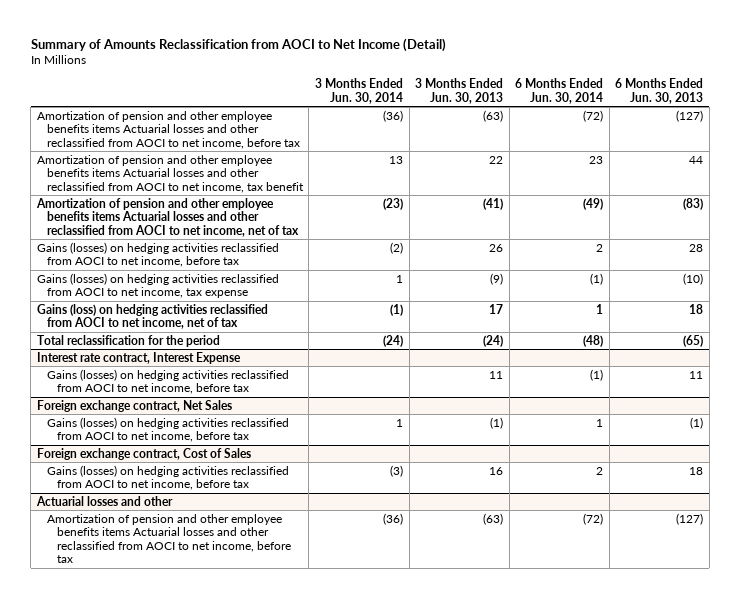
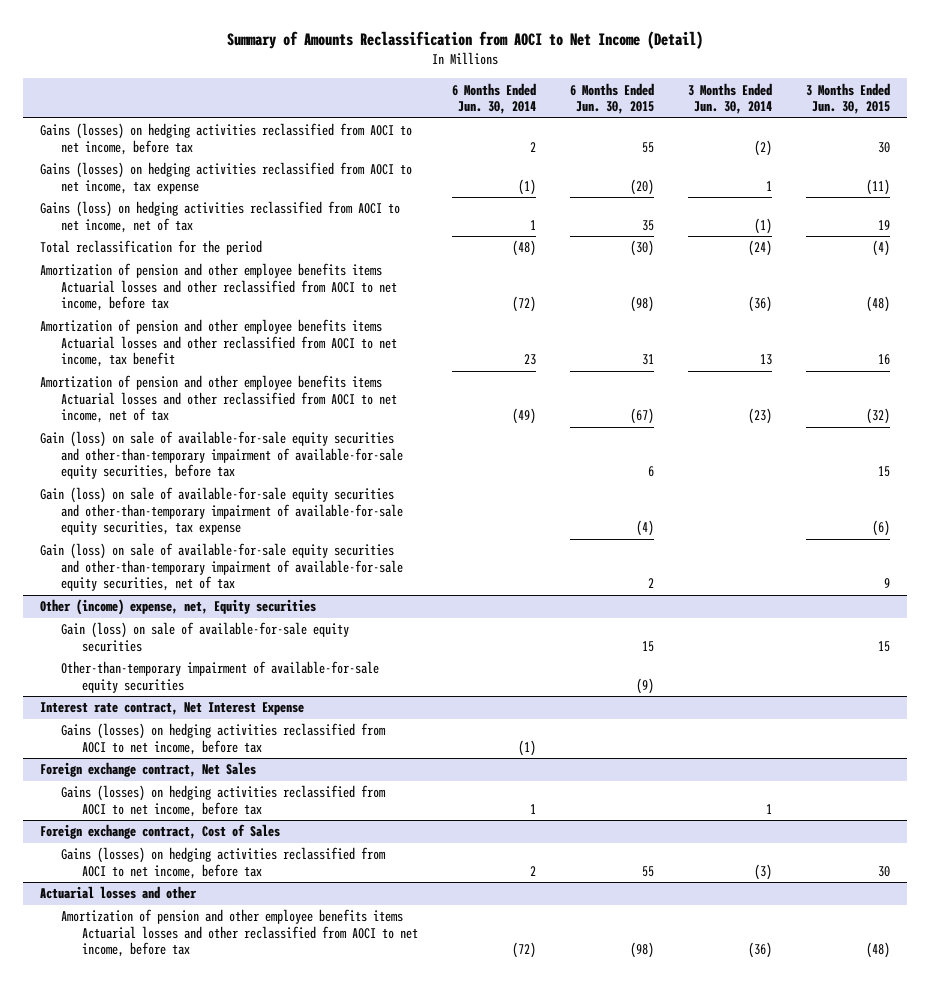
[415,78,504,104] 3 Months Ended Jun. 30, 2013 -> none
[615,78,704,104] 6 Months Ended Jun. 30, 2013 -> none
none -> [570,82,655,115] 6 Months Ended Jun. 30, 2015
none -> [806,82,891,115] 3 Months Ended Jun. 30, 2015
[36,110,300,149] Amortization of pension and other employee benefits items Actuarial losses and other reclassified from AOCI to net income, before tax -> [39,263,398,312] Amortization of pension and other employee benefits items Actuarial losses and other reclassified from AOCI to net income, before tax
[36,154,304,193] Amortization of pension and other employee benefits items Actuarial losses and other reclassified from AOCI to net income, tax benefit -> [39,319,398,368] Amortization of pension and other employee benefits items Actuarial losses and other reclassified from AOCI to net income, tax benefit
[35,197,299,237] Amortization of pension and other employee benefits items Actuarial losses and other reclassified from AOCI to net income, net of tax -> [39,375,398,424] Amortization of pension and other employee benefits items Actuarial losses and other reclassified from AOCI to net income, net of tax
none -> [39,431,404,480] Gain (loss) on sale of available-for-sale equity securities and other-than-temporary impairment of available-for-sale equity securities, before tax
none -> [39,487,404,536] Gain (loss) on sale of available-for-sale equity securities and other-than-temporary impairment of available-for-sale equity securities, tax expense
none -> [39,543,404,592] Gain (loss) on sale of available-for-sale equity securities and other-than-temporary impairment of available-for-sale equity securities, net of tax
none -> [39,599,316,616] Other (income) expense, net, Equity securities
none -> [61,622,350,652] Gain (loss) on sale of available-for-sale equity securities
none -> [61,661,380,693] Other-than-temporary impairment of available-for-sale equity securities
[36,351,241,364] Interest rate contract, Interest Expense -> [39,702,304,716] Interest rate contract, Net Interest Expense

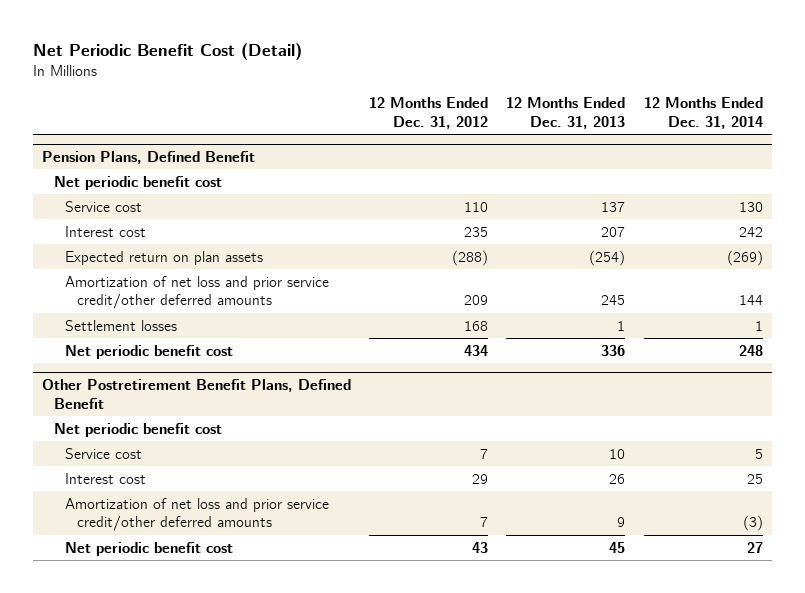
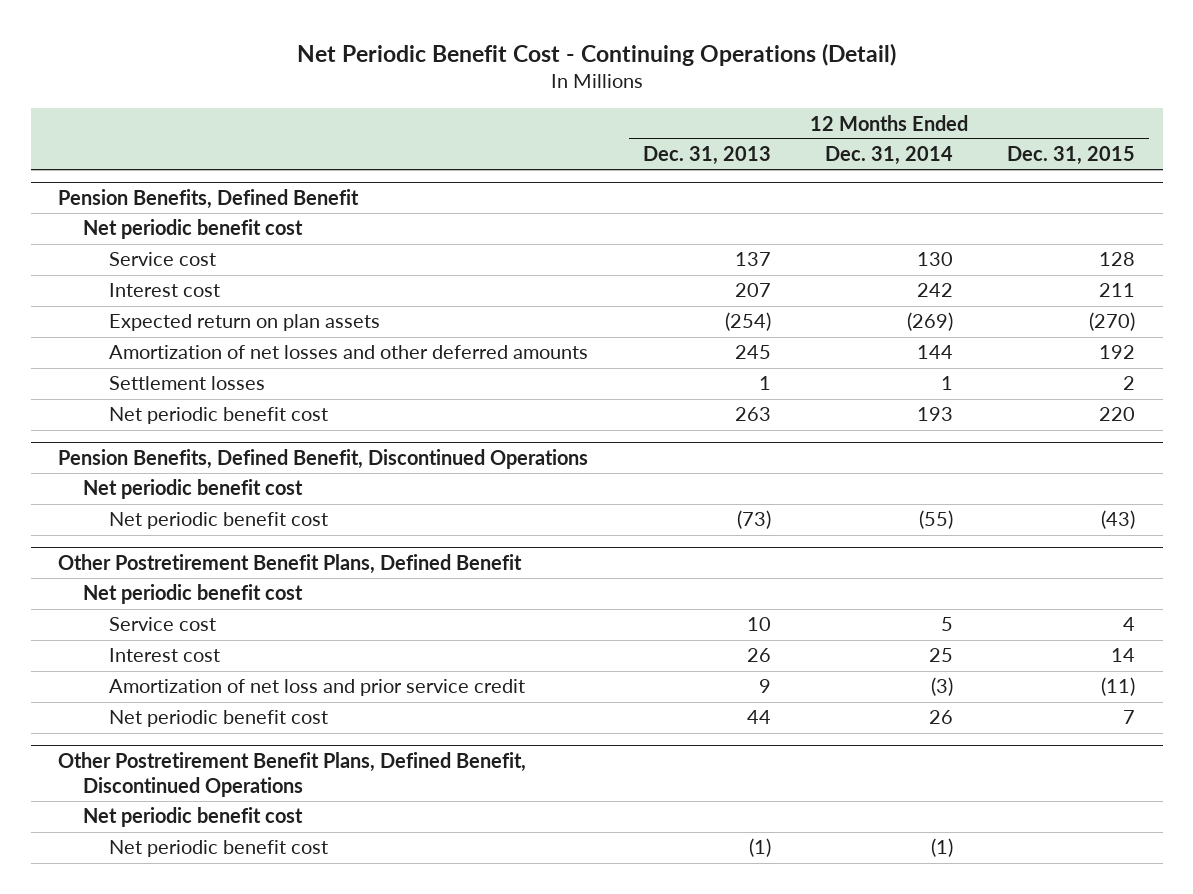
[32,42,302,60] Net Periodic Benefit Cost (Detail) -> [296,42,896,66] Net Periodic Benefit Cost - Continuing Operations (Detail)
[369,97,489,130] 12 Months Ended Dec. 31, 2012 -> none
none -> [1007,146,1136,166] Dec. 31, 2015
[42,150,256,164] Pension Plans, Defined Benefit -> [58,189,360,210] Pension Benefits, Defined Benefit
[65,275,330,310] Amortization of net loss and prior service credit/other deferred amounts -> [108,345,588,360] Amortization of net losses and other deferred amounts
[601,344,626,356] 336 -> [734,407,771,422] 263
[738,344,763,356] 248 -> [916,407,953,422] 193
none -> [58,449,589,470] Pension Benefits, Defined Benefit, Discontinued Operations
none -> [83,479,304,500] Net periodic benefit cost
none -> [108,512,328,530] Net periodic benefit cost
[65,497,330,532] Amortization of net loss and prior service credit/other deferred amounts -> [108,679,525,697] Amortization of net loss and prior service credit
[609,541,626,553] 45 -> [746,710,771,725] 44
[746,541,763,553] 27 -> [928,710,953,725] 26
none -> [58,752,527,798] Other Postretirement Benefit Plans, Defined Benefit, Discontinued Operations
none -> [83,807,304,828] Net periodic benefit cost
none -> [108,840,328,858] Net periodic benefit cost

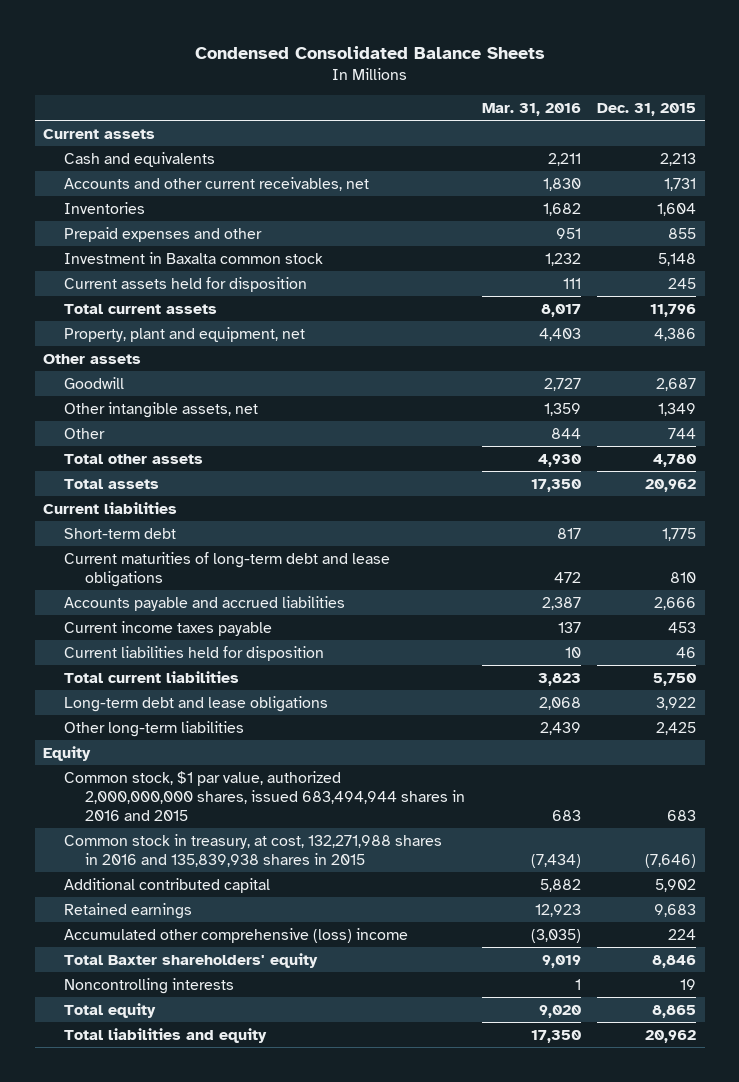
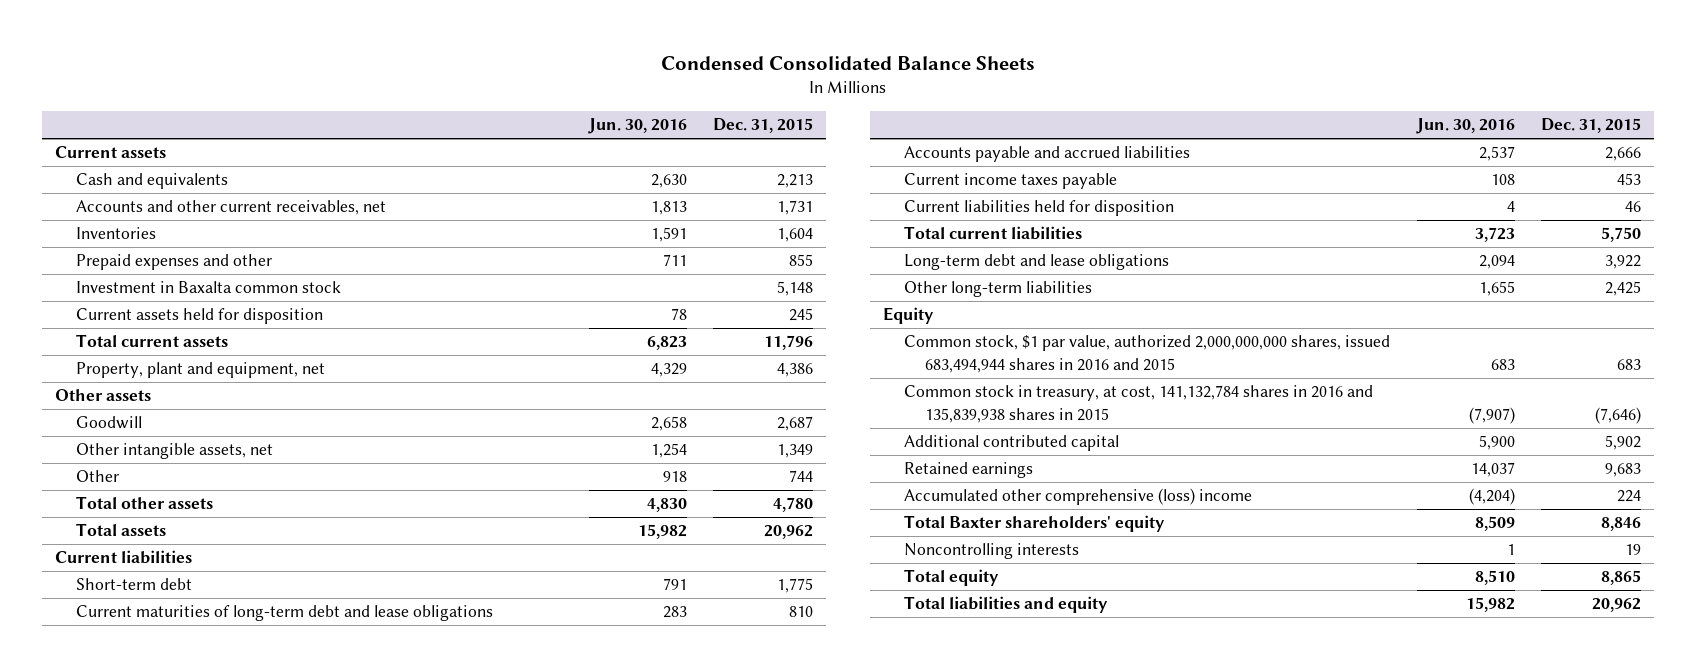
[481,103,581,117] Mar. 31, 2016 -> none
none -> [587,118,687,135] Jun. 30, 2016
[63,833,442,867] Common stock in treasury, at cost, 132,271,988 shares in 2016 and 135,839,938 shares in 2015 -> [904,385,1374,423] Common stock in treasury, at cost, 141,132,784 shares in 2016 and 135,839,938 shares in 2015

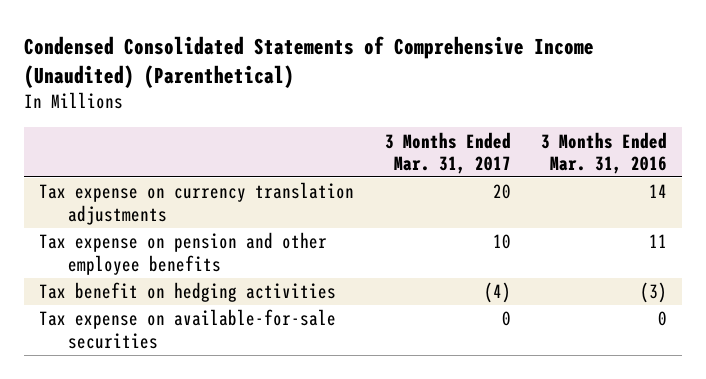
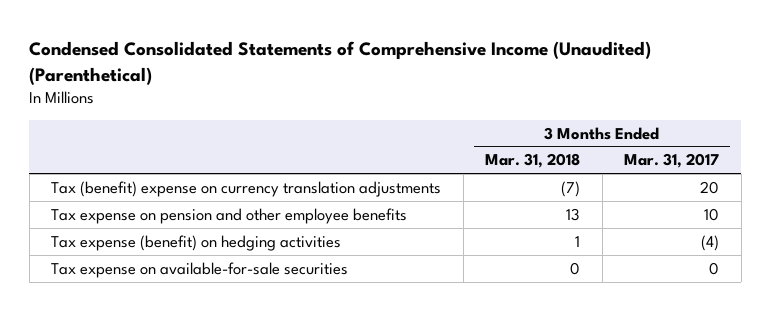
[540,131,667,174] 3 Months Ended Mar. 31, 2016 -> none
none -> [485,153,581,169] Mar. 31, 2018
[39,182,355,225] Tax expense on currency translation adjustments -> [51,180,442,197] Tax (benefit) expense on currency translation adjustments
[39,282,337,303] Tax benefit on hedging activities -> [51,234,342,251] Tax expense (benefit) on hedging activities

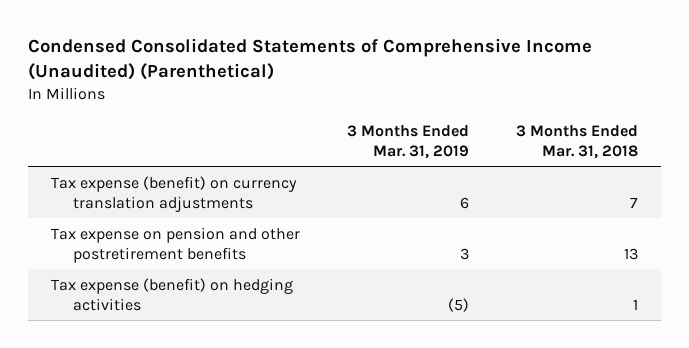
[624,153,720,169] Mar. 31, 2017 -> none
none -> [346,124,469,159] 3 Months Ended Mar. 31, 2019
[51,180,442,197] Tax (benefit) expense on currency translation adjustments -> [51,175,298,212] Tax expense (benefit) on currency translation adjustments
[561,180,581,197] (7) -> [629,196,638,208] 7
[51,207,408,224] Tax expense on pension and other employee benefits -> [51,226,301,263] Tax expense on pension and other postretirement benefits
[51,261,349,278] Tax expense on available-for-sale securities -> none

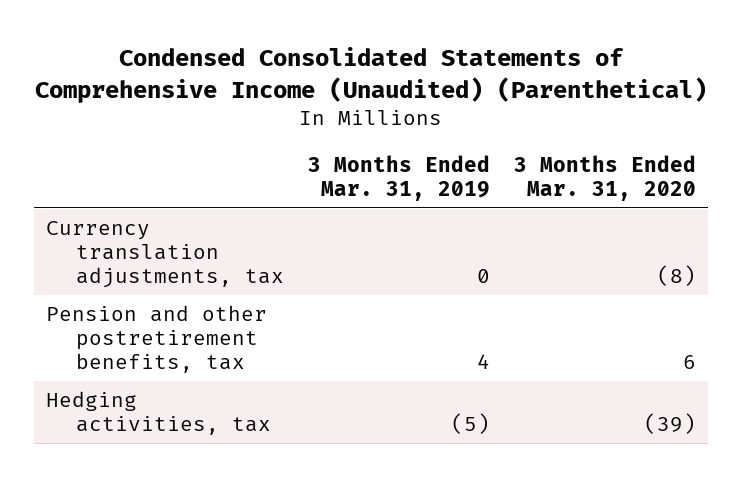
[515,124,638,159] 3 Months Ended Mar. 31, 2018 -> none
none -> [513,155,696,202] 3 Months Ended Mar. 31, 2020
[51,175,298,212] Tax expense (benefit) on currency translation adjustments -> [45,221,285,289] Currency translation adjustments, tax
[459,196,469,209] 6 -> [477,269,491,284] 0
[51,226,301,263] Tax expense on pension and other postretirement benefits -> [45,305,267,374] Pension and other postretirement benefits, tax
[459,247,469,260] 3 -> [477,354,491,370] 4
[51,277,294,311] Tax expense (benefit) on hedging activities -> [45,391,272,436] Hedging activities, tax

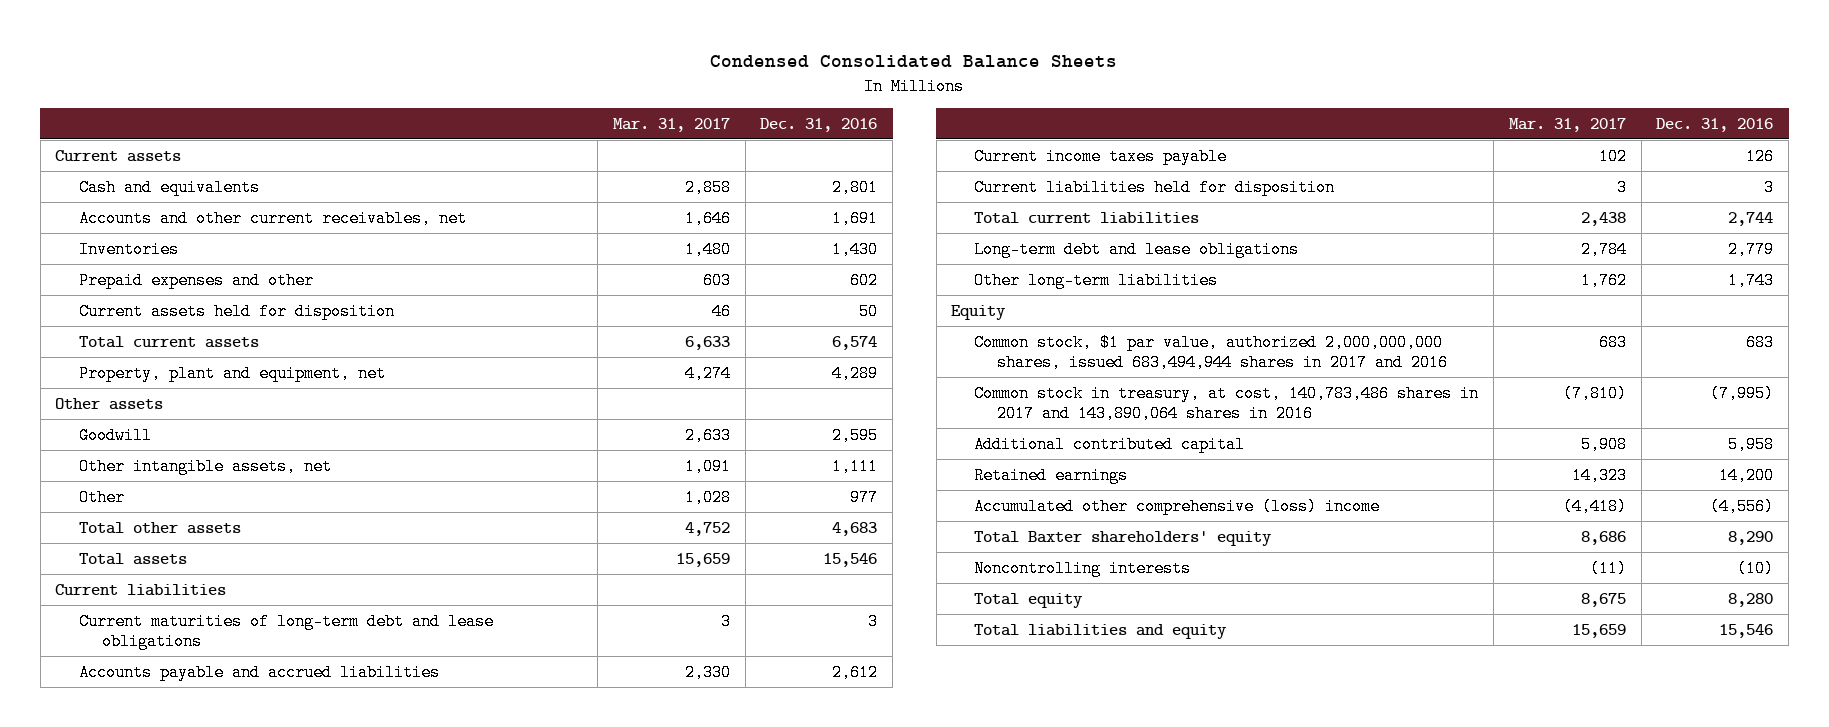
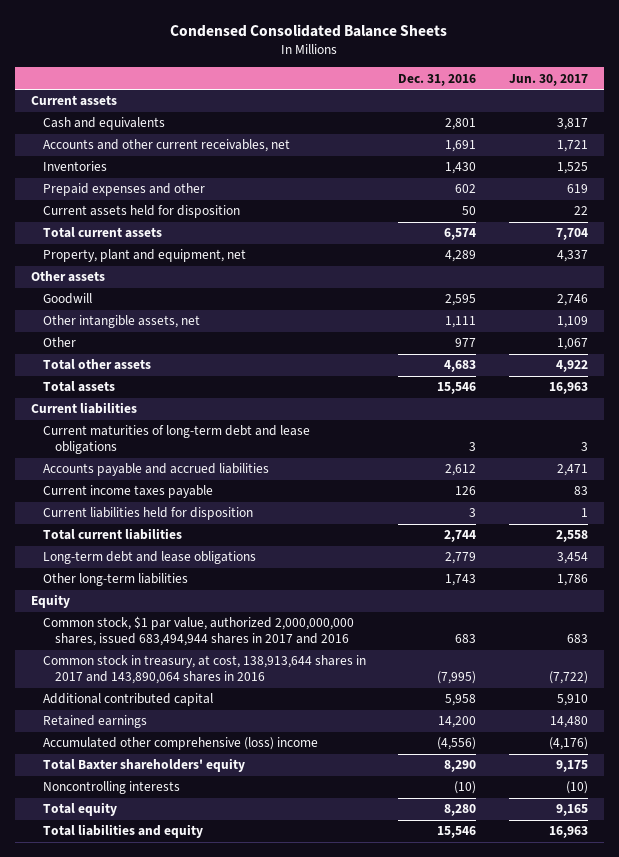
[612,117,730,132] Mar. 31, 2017 -> none
none -> [508,73,588,86] Jun. 30, 2017
[974,384,1480,423] Common stock in treasury, at cost, 140,783,486 shares in 2017 and 143,890,064 shares in 2016 -> [43,655,367,685] Common stock in treasury, at cost, 138,913,644 shares in 2017 and 143,890,064 shares in 2016

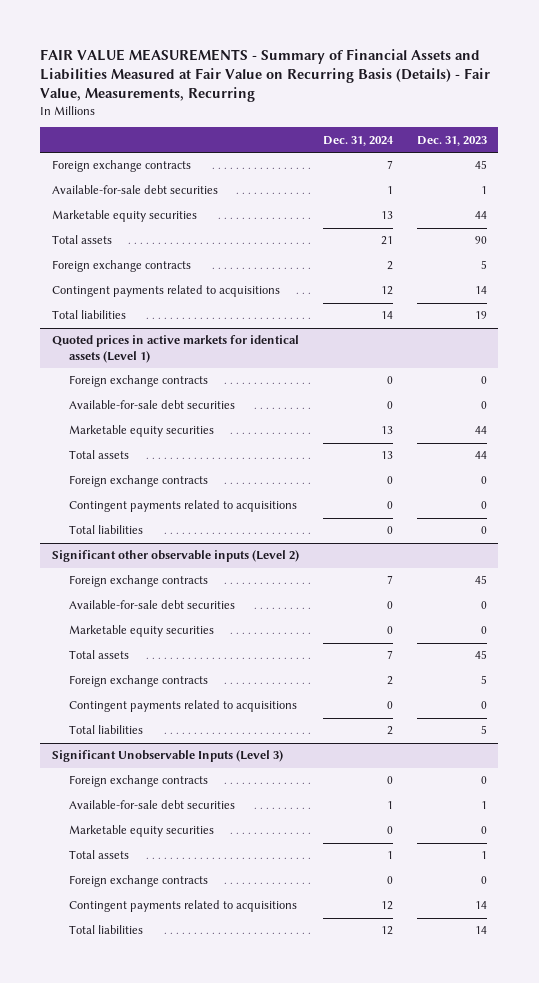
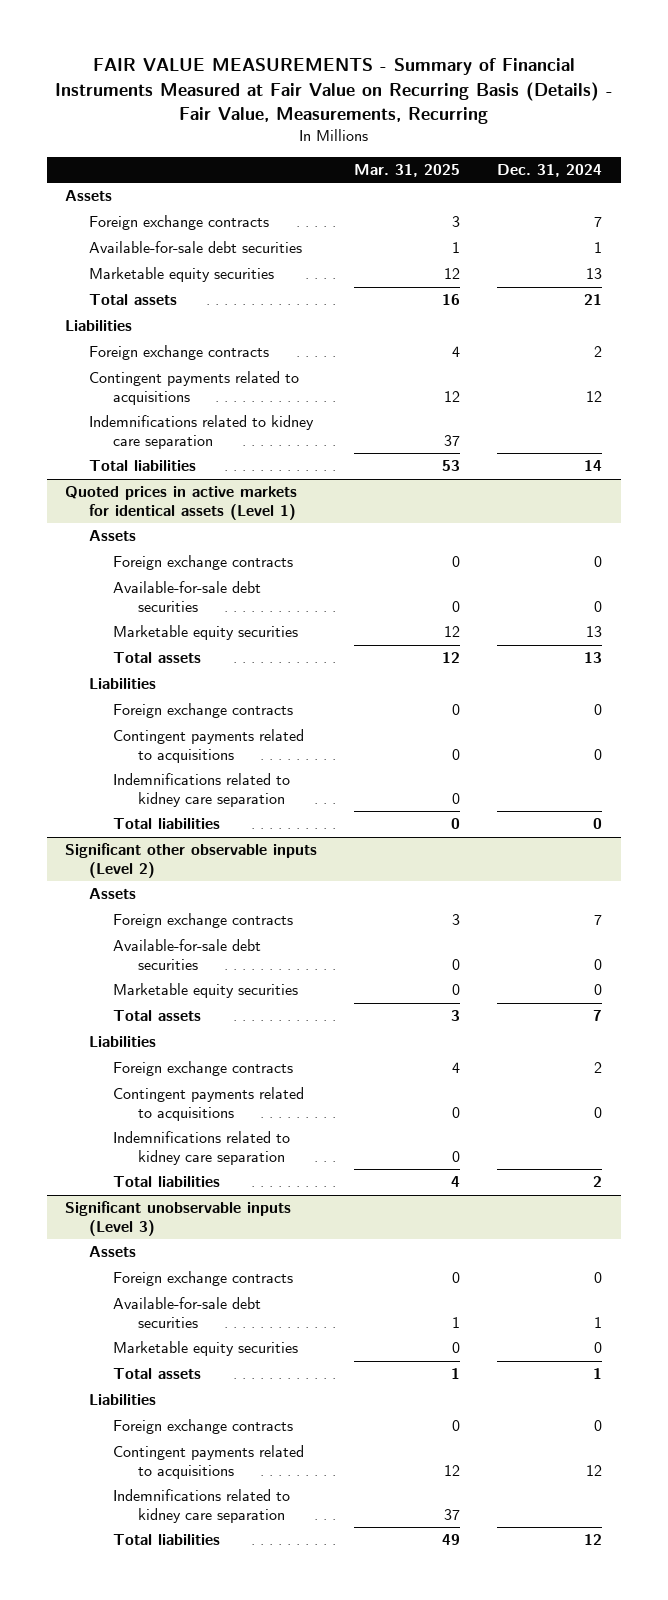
[40,48,491,103] FAIR VALUE MEASUREMENTS - Summary of Financial Assets and Liabilities Measured at Fair Value on Recurring Basis (Details) - Fair Value, Measurements, Recurring -> [54,58,613,124] FAIR VALUE MEASUREMENTS - Summary of Financial Instruments Measured at Fair Value on Recurring Basis (Details) - Fair Value, Measurements, Recurring
[416,135,487,146] Dec. 31, 2023 -> none
none -> [354,163,461,177] Mar. 31, 2025
none -> [65,190,113,202] Assets
none -> [65,320,133,332] Liabilities
none -> [89,415,315,450] Indemnifications related to kidney care separation
none -> [89,530,137,542] Assets
none -> [89,678,157,690] Liabilities
none -> [113,773,291,808] Indemnifications related to kidney care separation
none -> [89,888,137,900] Assets
none -> [89,1036,157,1048] Liabilities
none -> [113,1131,291,1166] Indemnifications related to kidney care separation
[52,750,284,763] Significant Unobservable Inputs (Level 3) -> [65,1201,292,1237] Significant unobservable inputs (Level 3)
none -> [89,1246,137,1258] Assets
none -> [89,1394,157,1406] Liabilities
none -> [113,1489,291,1524] Indemnifications related to kidney care separation

